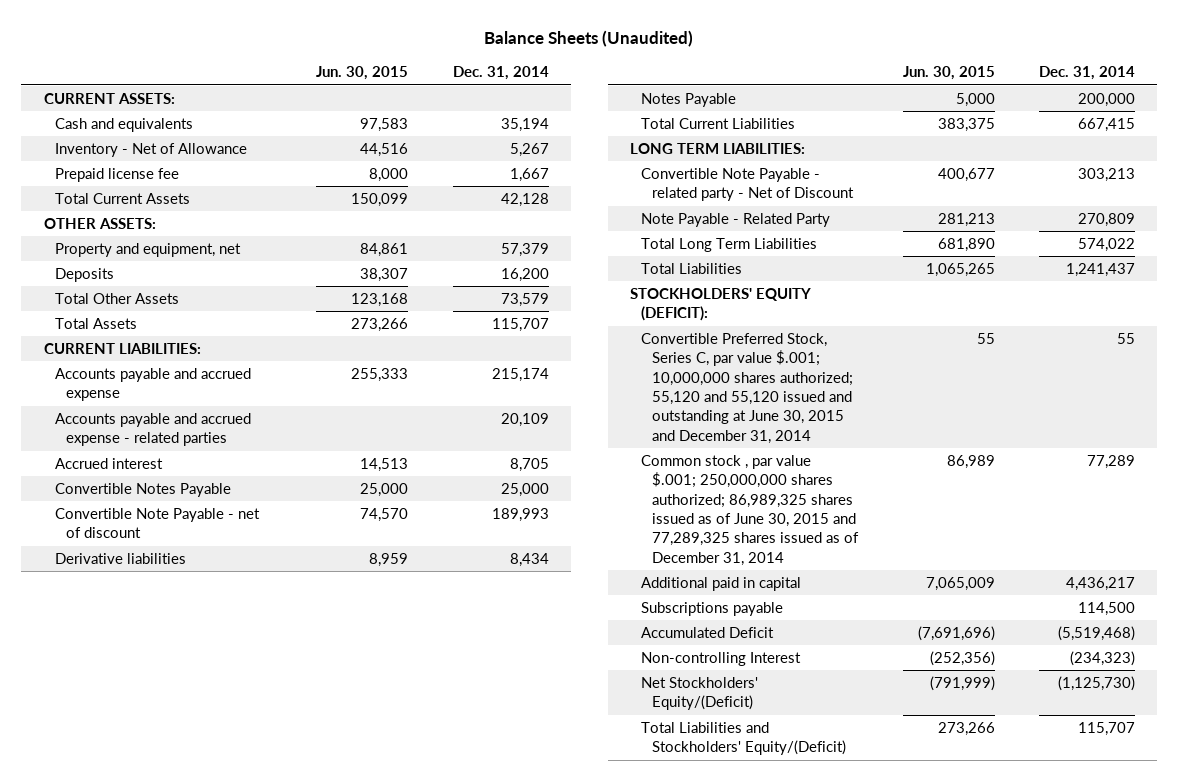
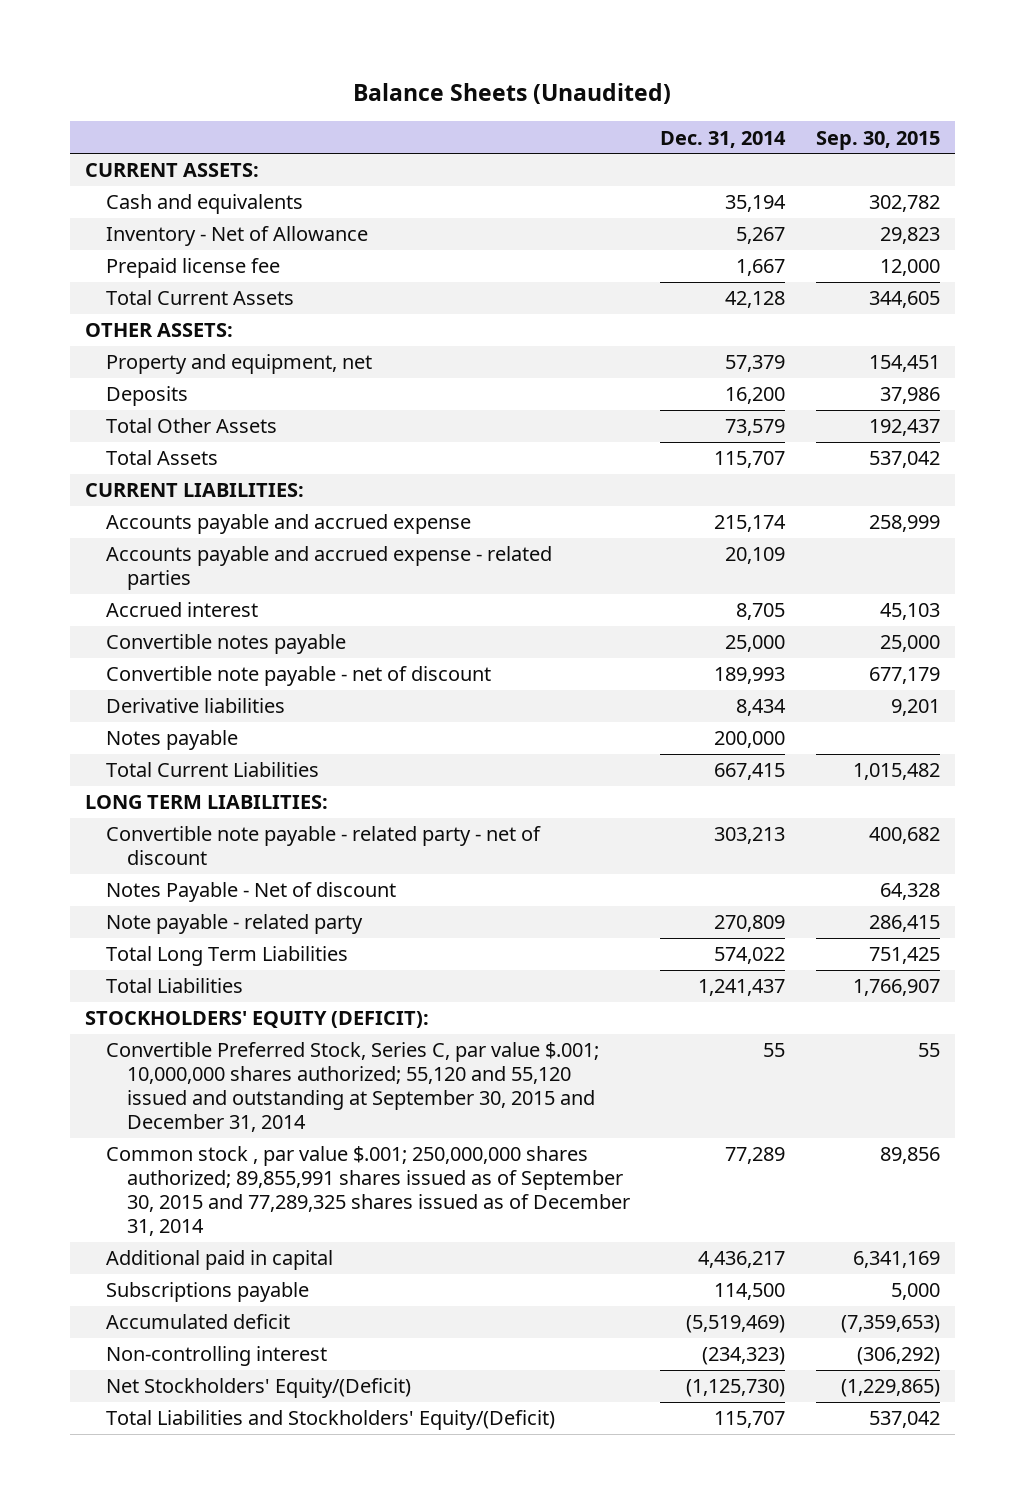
[316,66,409,81] Jun. 30, 2015 -> none
none -> [815,130,940,150] Sep. 30, 2015
[54,483,231,498] Convertible Notes Payable -> [106,634,347,655] Convertible notes payable
[54,508,260,539] Convertible Note Payable - net of discount -> [106,666,492,687] Convertible note payable - net of discount
[641,93,737,108] Notes Payable -> [106,730,239,751] Notes payable
[641,168,855,202] Convertible Note Payable - related party - Net of Discount -> [106,826,542,866] Convertible note payable - related party - net of discount
none -> [106,882,397,903] Notes Payable - Net of discount
[641,213,831,228] Note Payable - Related Party -> [106,914,364,935] Note payable - related party
[641,333,854,444] Convertible Preferred Stock, Series C, par value $.001; 10,000,000 shares authorized; 55,120 and 55,120 issued and outstanding at June 30, 2015 and December 31, 2014 -> [106,1042,600,1133] Convertible Preferred Stock, Series C, par value $.001; 10,000,000 shares authorized; 55,120 and 55,120 issued and outstanding at September 30, 2015 and December 31, 2014
[641,455,860,566] Common stock , par value $.001; 250,000,000 shares authorized; 86,989,325 shares issued as of June 30, 2015 and 77,289,325 shares issued as of December 31, 2014 -> [106,1146,630,1237] Common stock , par value $.001; 250,000,000 shares authorized; 89,855,991 shares issued as of September 30, 2015 and 77,289,325 shares issued as of December 31, 2014
[641,627,775,639] Accumulated Deficit -> [106,1314,291,1330] Accumulated deficit
[1058,626,1136,642] (5,519,468) -> [686,1315,786,1334] (5,519,469)
[641,652,802,667] Non-controlling Interest -> [106,1346,328,1367] Non-controlling interest

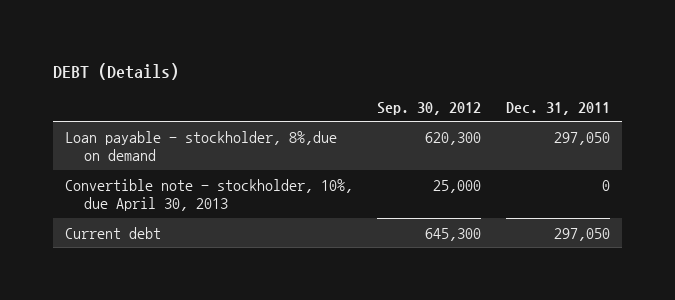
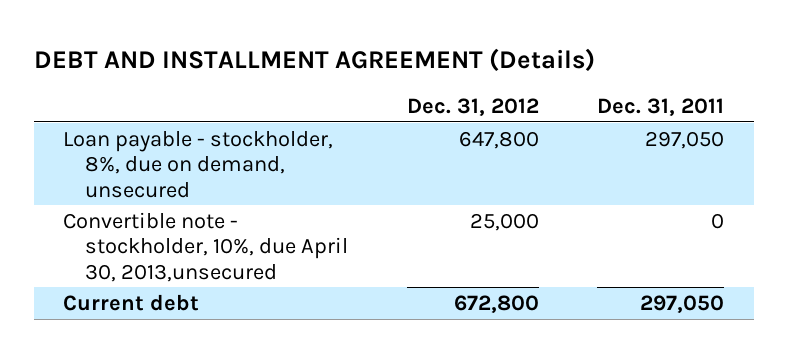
[52,62,179,80] DEBT (Details) -> [33,48,595,73] DEBT AND INSTALLMENT AGREEMENT (Details)
[377,101,482,115] Sep. 30, 2012 -> none
none -> [406,97,539,116] Dec. 31, 2012
[64,130,337,161] Loan payable - stockholder, 8%,due on demand -> [63,130,334,198] Loan payable - stockholder, 8%, due on demand, unsecured
[64,178,353,211] Convertible note - stockholder, 10%, due April 30, 2013 -> [63,211,349,282] Convertible note - stockholder, 10%, due April 30, 2013,unsecured

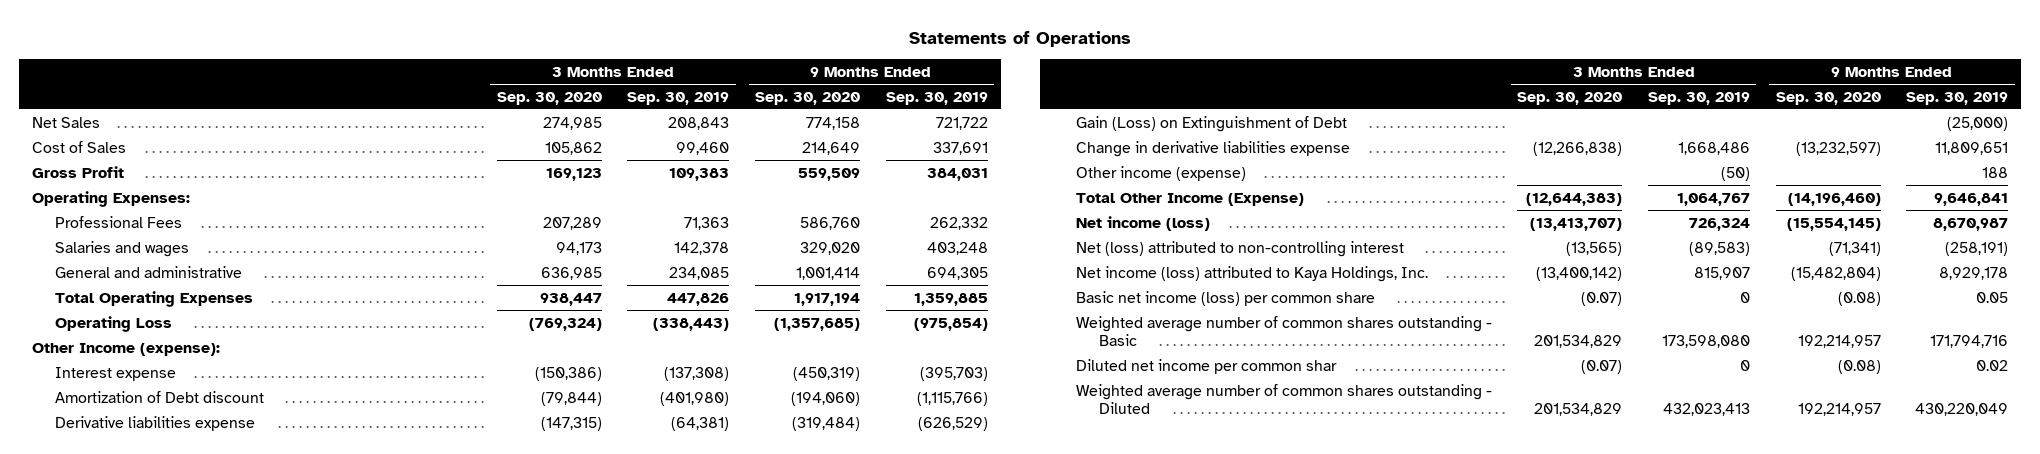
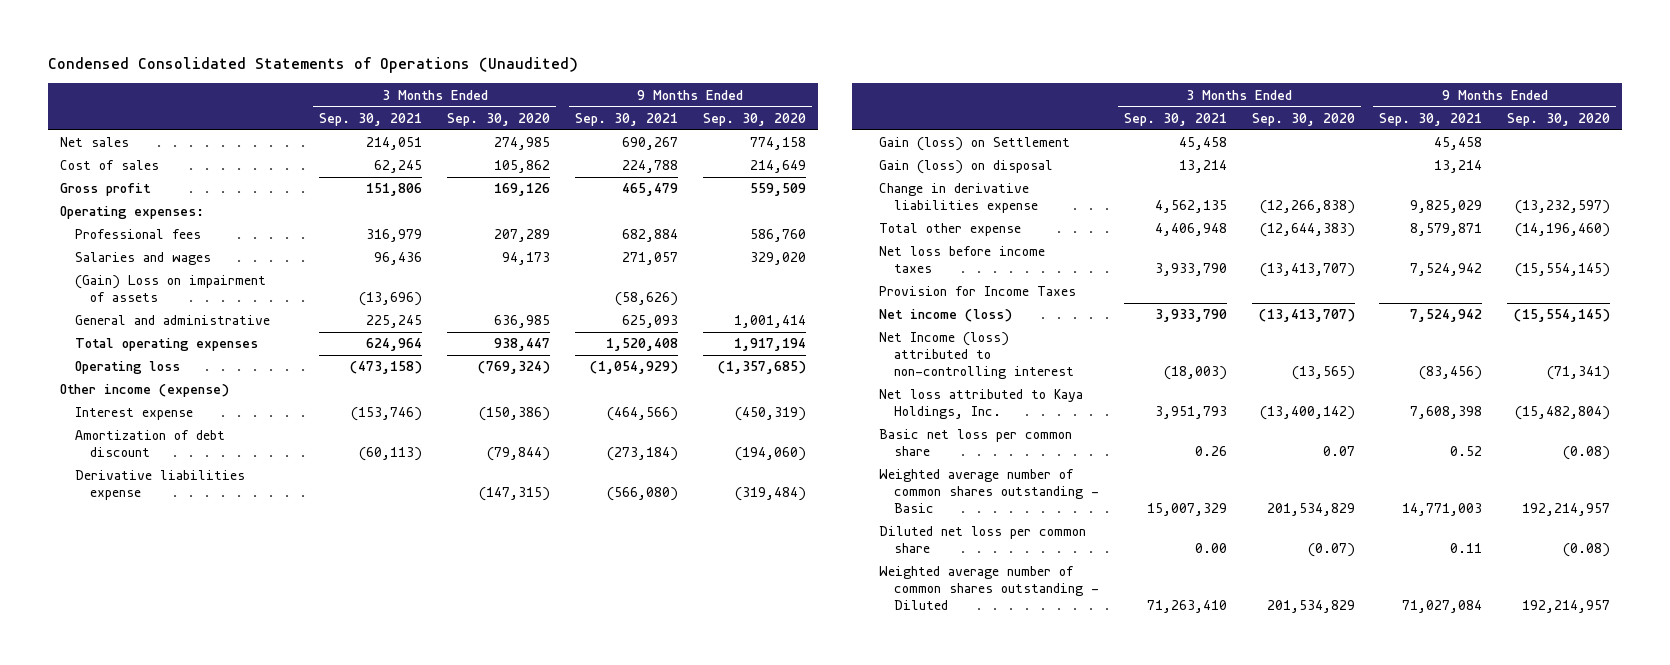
[909,30,1132,47] Statements of Operations -> [47,57,578,74] Condensed Consolidated Statements of Operations (Unaudited)
[627,91,730,105] Sep. 30, 2019 -> none
[885,91,988,105] Sep. 30, 2019 -> none
none -> [319,112,423,126] Sep. 30, 2021
none -> [574,112,678,126] Sep. 30, 2021
[32,116,101,128] Net Sales -> [60,137,130,148] Net sales
[32,140,127,153] Cost of Sales -> [60,160,160,171] Cost of sales
[32,165,125,178] Gross Profit -> [60,183,152,197] Gross profit
[545,167,602,181] 169,123 -> [494,183,551,197] 169,126
[32,190,191,207] Operating Expenses: -> [60,206,205,220] Operating expenses:
[55,215,183,228] Professional Fees -> [74,229,201,240] Professional fees
none -> [74,275,266,303] (Gain) Loss on impairment of assets
[32,342,221,356] Other Income (expense): -> none
[55,290,254,307] Total Operating Expenses -> [74,338,258,352] Total operating expenses
[55,315,173,332] Operating Loss -> [74,361,180,375] Operating loss
[1075,165,1246,181] Other income (expense) -> [60,384,230,398] Other income (expense)
[55,390,265,403] Amortization of Debt discount -> [74,430,225,458] Amortization of debt discount
[1075,115,1347,132] Gain (Loss) on Extinguishment of Debt -> [879,137,1071,152] Gain (loss) on Settlement
none -> [879,160,1054,175] Gain (loss) on disposal
[1075,192,1304,206] Total Other Income (Expense) -> [879,223,1022,237] Total other expense
none -> [879,246,1046,274] Net loss before income taxes
none -> [879,286,1077,297] Provision for Income Taxes
[1075,240,1404,257] Net (loss) attributed to non-controlling interest -> [879,332,1075,380] Net Income (loss) attributed to non-controlling interest
[1075,265,1428,282] Net income (loss) attributed to Kaya Holdings, Inc. -> [879,389,1084,420] Net loss attributed to Kaya Holdings, Inc.
[1075,290,1375,306] Basic net income (loss) per common share -> [879,429,1073,457] Basic net loss per common share
[1581,291,1623,306] (0.07) -> [1322,446,1355,457] 0.07
[1075,358,1337,374] Diluted net income per common shar -> [879,526,1087,554] Diluted net loss per common share

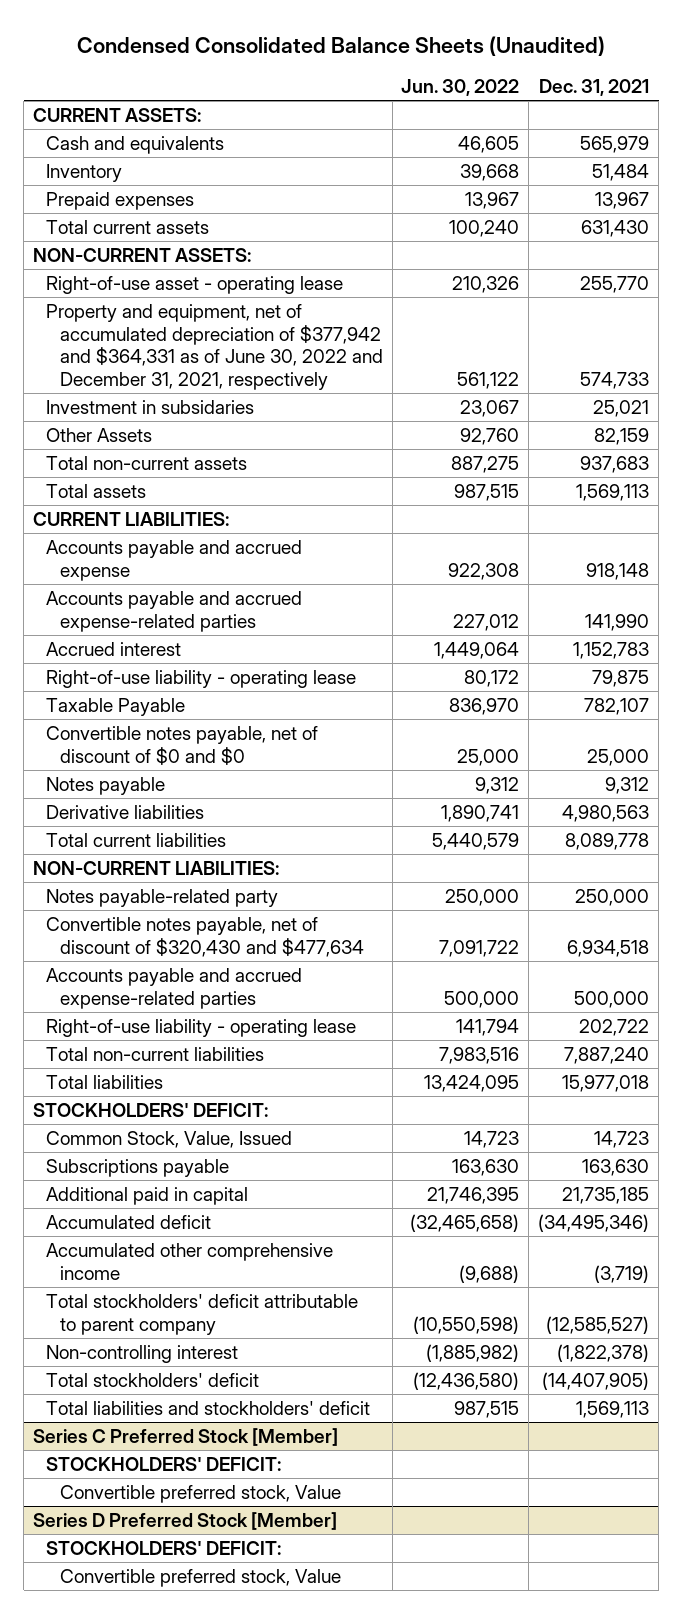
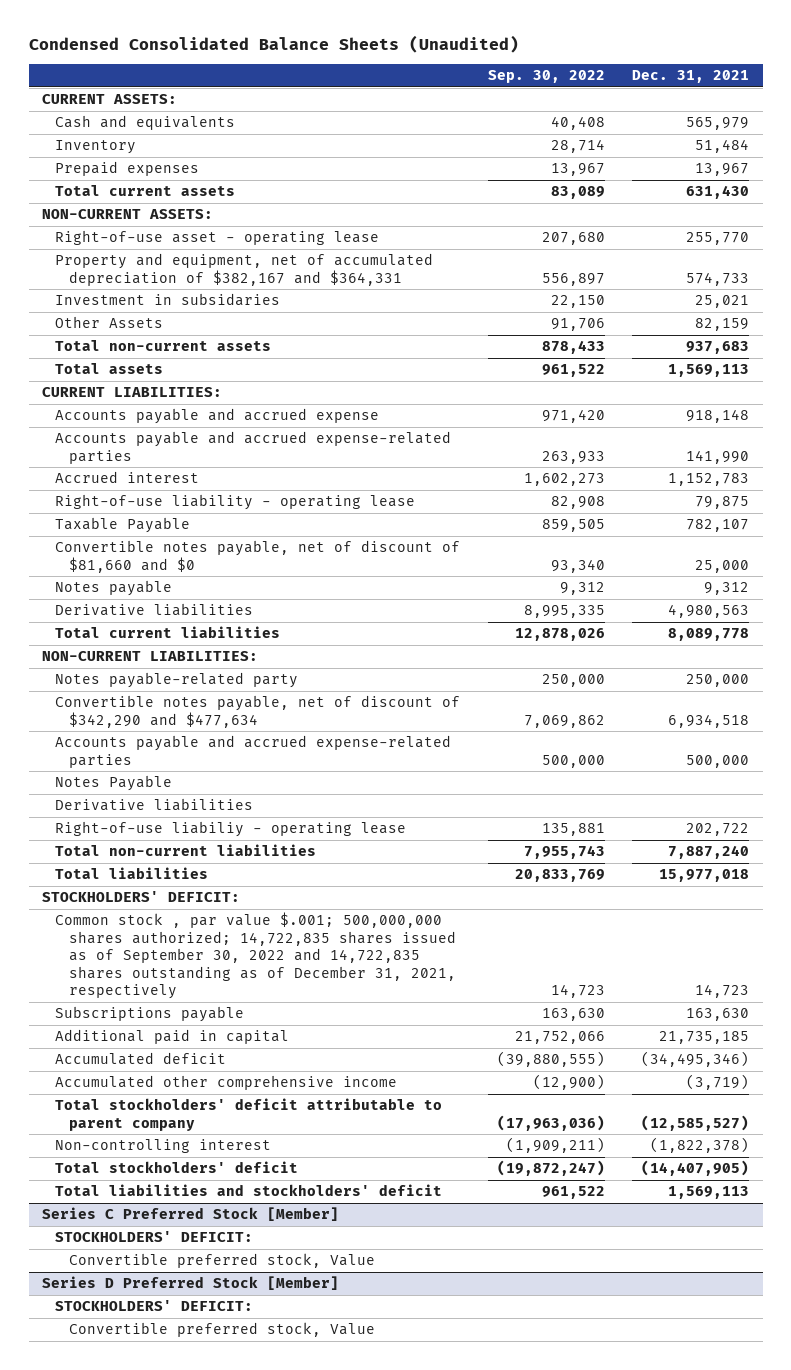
[401,78,520,96] Jun. 30, 2022 -> none
none -> [487,70,605,84] Sep. 30, 2022
[46,303,383,391] Property and equipment, net of accumulated depreciation of $377,942 and $364,331 as of June 30, 2022 and December 31, 2021, respectively -> [55,253,434,286] Property and equipment, net of accumulated depreciation of $382,167 and $364,331
[46,725,319,765] Convertible notes payable, net of discount of $0 and $0 -> [55,540,461,573] Convertible notes payable, net of discount of $81,660 and $0
[46,916,364,957] Convertible notes payable, net of discount of $320,430 and $477,634 -> [55,695,461,728] Convertible notes payable, net of discount of $342,290 and $477,634
none -> [55,775,173,792] Notes Payable
none -> [55,798,254,812] Derivative liabilities
[46,1018,357,1037] Right-of-use liability - operating lease -> [55,821,407,838] Right-of-use liabiliy - operating lease
[46,1130,293,1148] Common Stock, Value, Issued -> [55,912,456,1000] Common stock , par value $.001; 500,000,000 shares authorized; 14,722,835 shares issued as of September 30, 2022 and 14,722,835 shares outstanding as of December 31, 2021, respectively

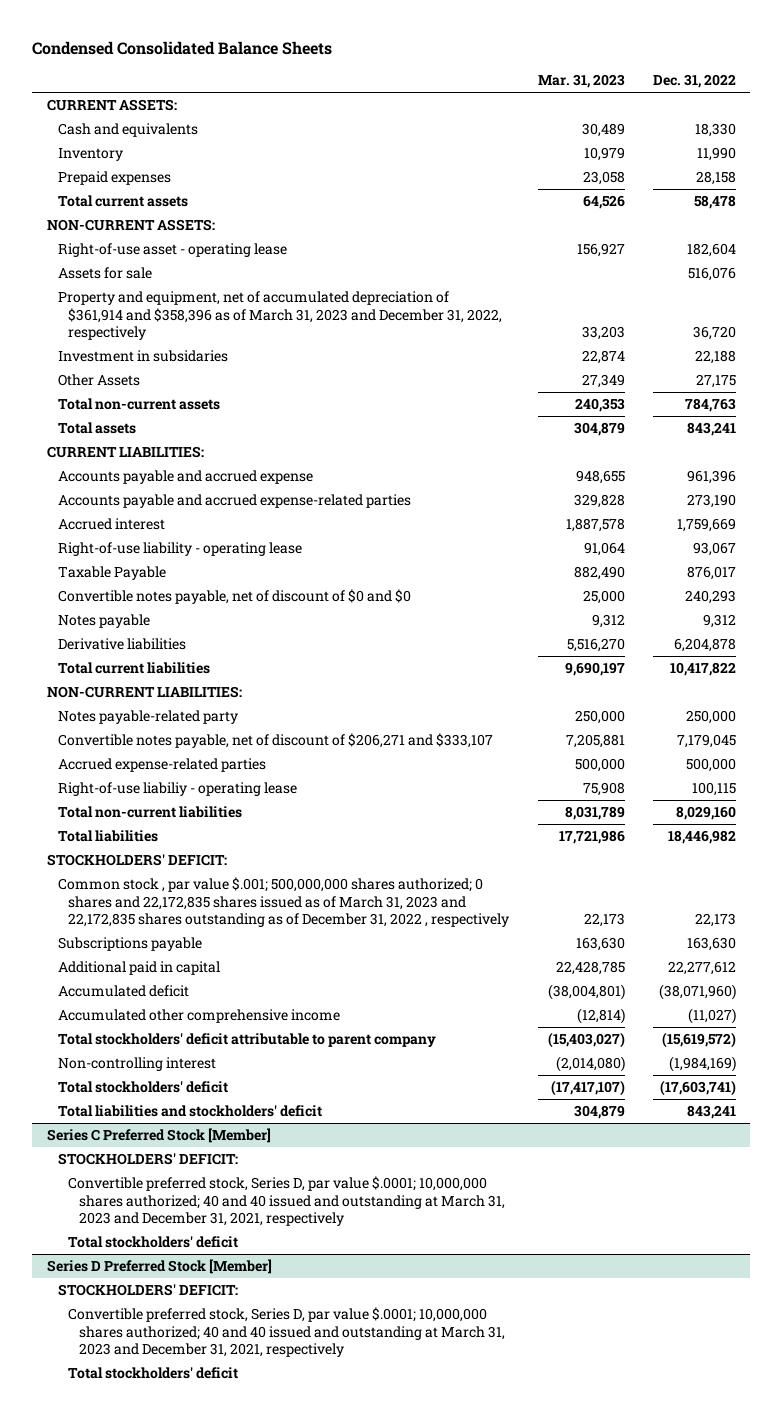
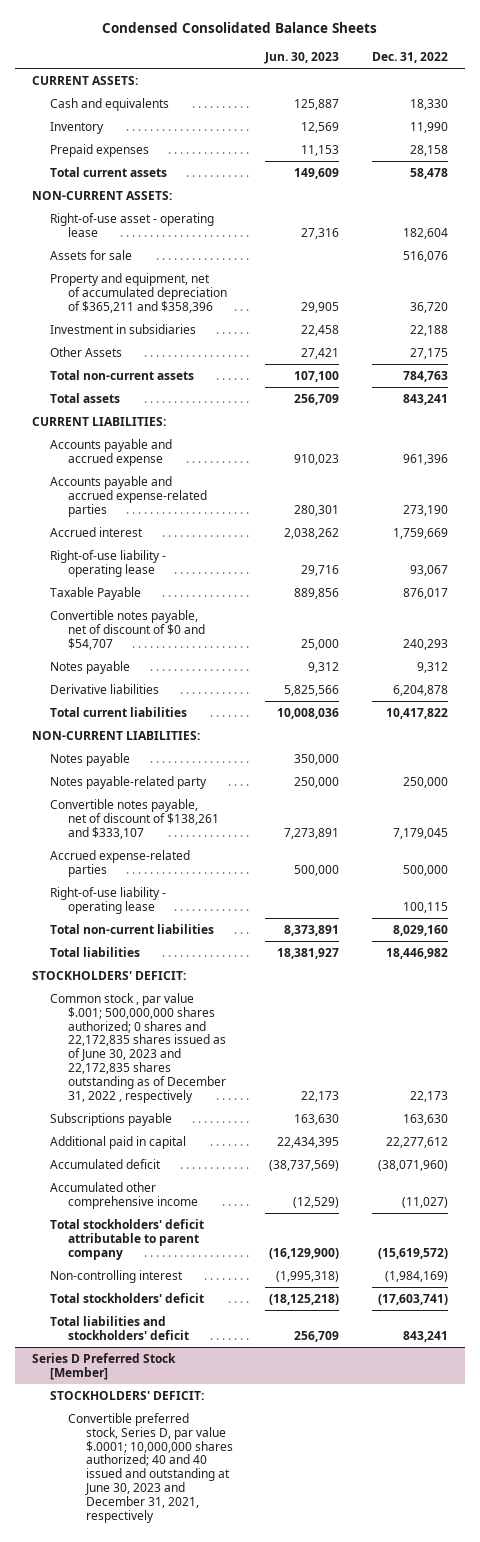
[537,74,625,89] Mar. 31, 2023 -> none
none -> [264,52,340,65] Jun. 30, 2023
[57,290,503,341] Property and equipment, net of accumulated depreciation of $361,914 and $358,396 as of March 31, 2023 and December 31, 2022, respectively -> [49,272,227,313] Property and equipment, net of accumulated depreciation of $365,211 and $358,396
[57,349,228,362] Investment in subsidaries -> [49,323,196,334] Investment in subsidiaries
[57,588,411,604] Convertible notes payable, net of discount of $0 and $0 -> [49,609,205,650] Convertible notes payable, net of discount of $0 and $54,707
none -> [49,752,130,766] Notes payable
[57,732,493,748] Convertible notes payable, net of discount of $206,271 and $333,107 -> [49,798,219,839] Convertible notes payable, net of discount of $138,261 and $333,107
[57,781,297,796] Right-of-use liabiliy - operating lease -> [49,886,166,914] Right-of-use liability - operating lease
[57,876,510,928] Common stock , par value $.001; 500,000,000 shares authorized; 0 shares and 22,172,835 shares issued as of March 31, 2023 and 22,172,835 shares outstanding as of December 31, 2022 , respectively -> [49,992,226,1103] Common stock , par value $.001; 500,000,000 shares authorized; 0 shares and 22,172,835 shares issued as of June 30, 2023 and 22,172,835 shares outstanding as of December 31, 2022 , respectively
[46,1127,271,1143] Series C Preferred Stock [Member] -> none
[57,1152,238,1165] STOCKHOLDERS' DEFICIT: -> none
[68,1175,506,1227] Convertible preferred stock, Series D, par value $.0001; 10,000,000 shares authorized; 40 and 40 issued and outstanding at March 31, 2023 and December 31, 2021, respectively -> none
[68,1235,239,1248] Total stockholders' deficit -> none
[68,1366,239,1379] Total stockholders' deficit -> none
[68,1306,506,1358] Convertible preferred stock, Series D, par value $.0001; 10,000,000 shares authorized; 40 and 40 issued and outstanding at March 31, 2023 and December 31, 2021, respectively -> [67,1412,233,1523] Convertible preferred stock, Series D, par value $.0001; 10,000,000 shares authorized; 40 and 40 issued and outstanding at June 30, 2023 and December 31, 2021, respectively

